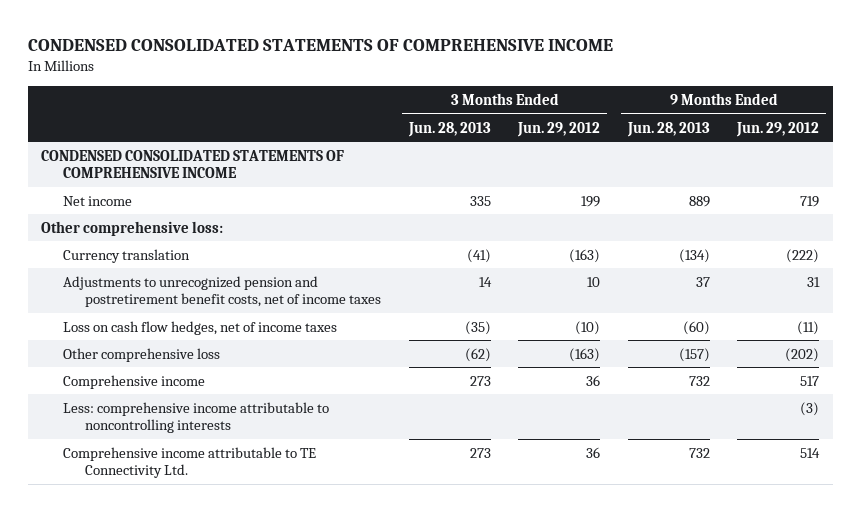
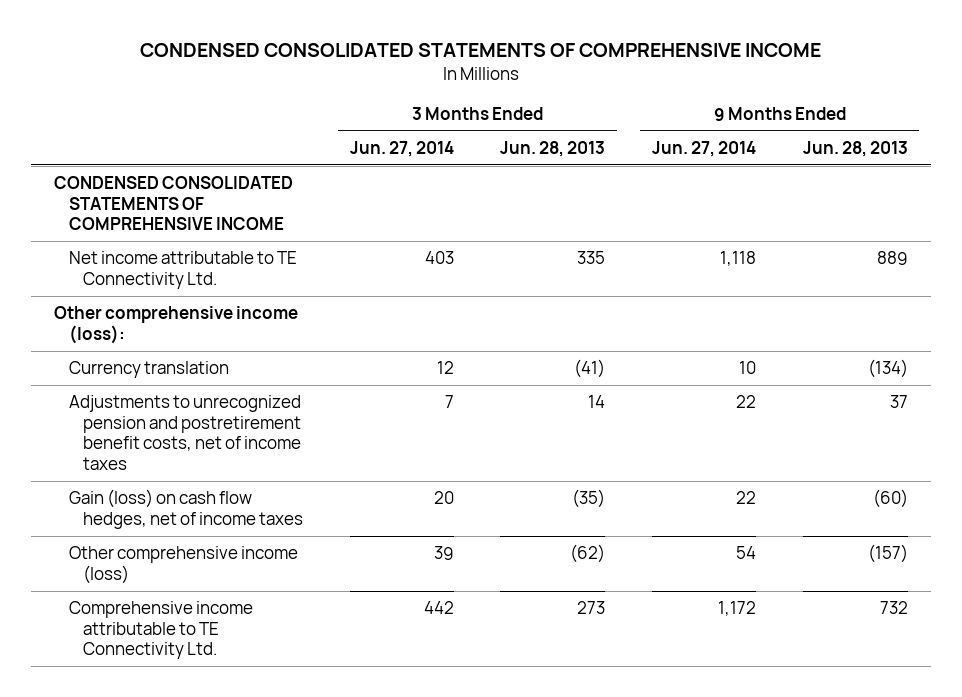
[517,121,601,137] Jun. 29, 2012 -> none
[736,121,820,137] Jun. 29, 2012 -> none
none -> [349,140,454,157] Jun. 27, 2014
none -> [652,140,757,157] Jun. 27, 2014
[63,195,133,206] Net income -> [68,251,297,289] Net income attributable to TE Connectivity Ltd.
[41,220,224,236] Other comprehensive loss: -> [54,306,299,344] Other comprehensive income (loss):
[63,374,206,389] Comprehensive income -> none
[63,401,330,434] Less: comprehensive income attributable to noncontrolling interests -> none
[63,320,338,335] Loss on cash flow hedges, net of income taxes -> [68,489,304,529] Gain (loss) on cash flow hedges, net of income taxes
[63,347,221,362] Other comprehensive loss -> [68,546,298,584] Other comprehensive income (loss)

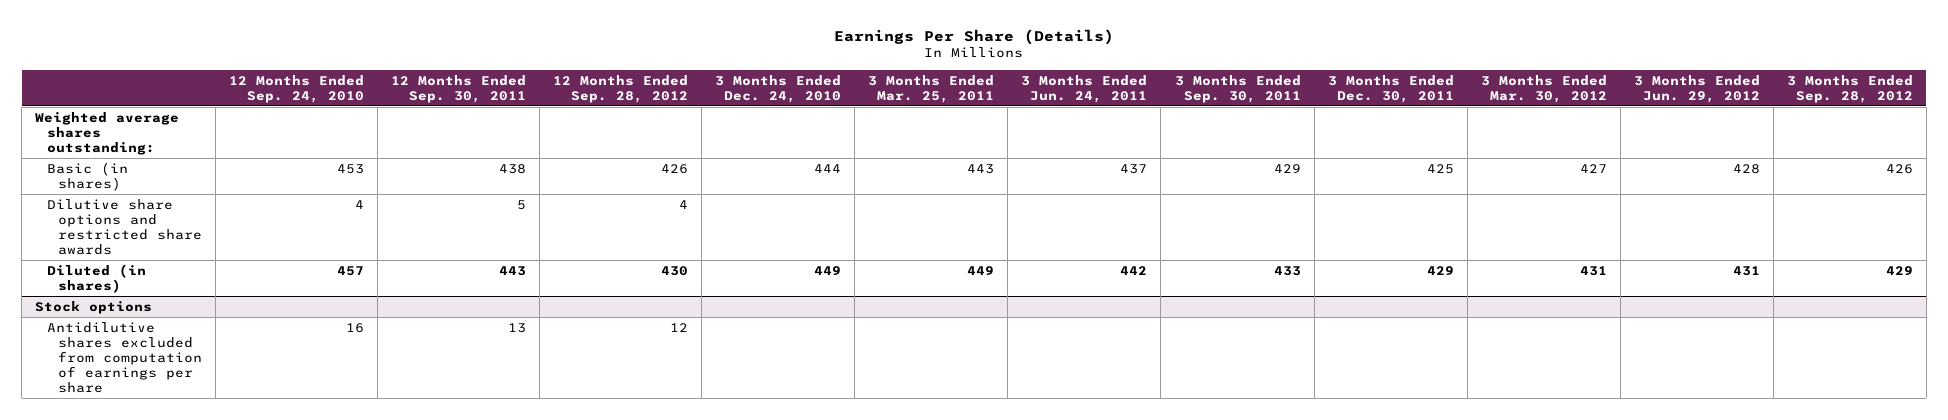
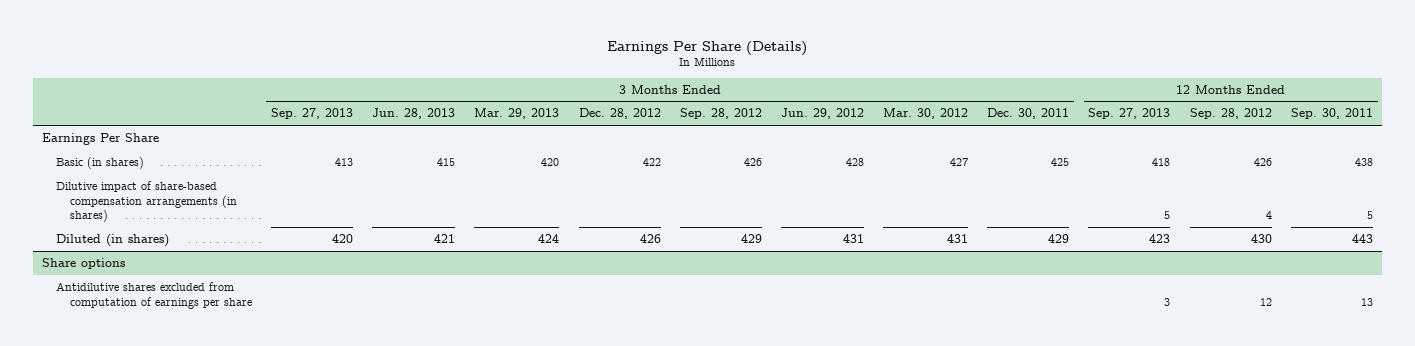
[228,74,364,103] 12 Months Ended Sep. 24, 2010 -> none
[715,74,842,103] 3 Months Ended Dec. 24, 2010 -> none
[868,74,995,103] 3 Months Ended Mar. 25, 2011 -> none
[1021,74,1148,103] 3 Months Ended Jun. 24, 2011 -> none
[1174,74,1301,103] 3 Months Ended Sep. 30, 2011 -> none
none -> [270,108,353,120] Sep. 27, 2013
none -> [372,108,456,120] Jun. 28, 2013
none -> [474,108,560,120] Mar. 29, 2013
none -> [578,108,661,120] Dec. 28, 2012
none -> [1088,108,1171,120] Sep. 27, 2013
[35,111,180,155] Weighted average shares outstanding: -> none
none -> [42,132,160,145] Earnings Per Share
[46,198,202,255] Dilutive share options and restricted share awards -> [56,180,237,223] Dilutive impact of share-based compensation arrangements (in shares)
[35,300,153,314] Stock options -> none
none -> [42,257,126,269] Share options

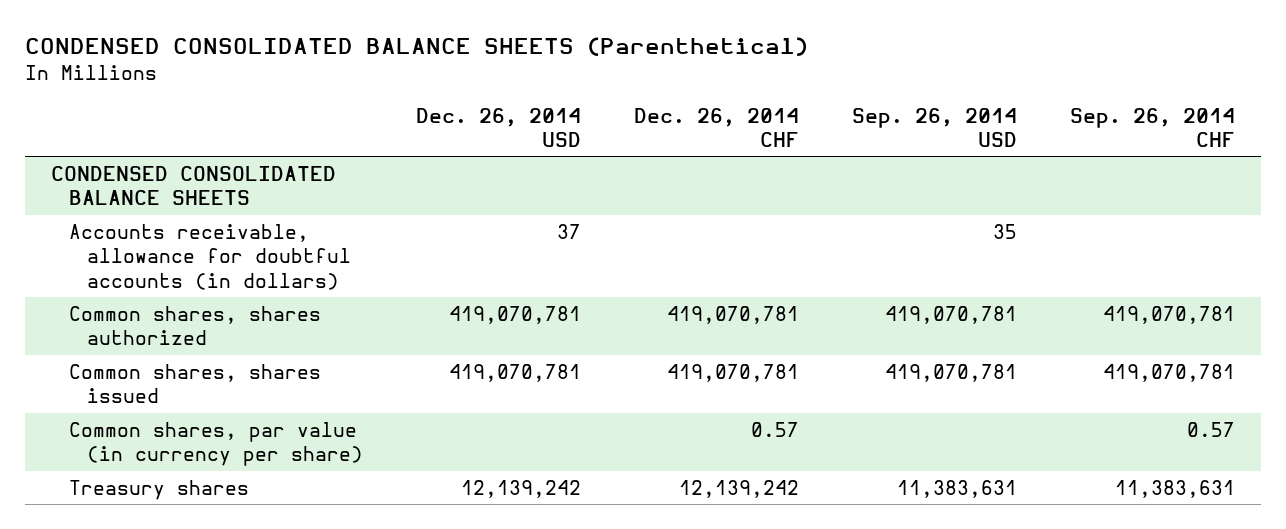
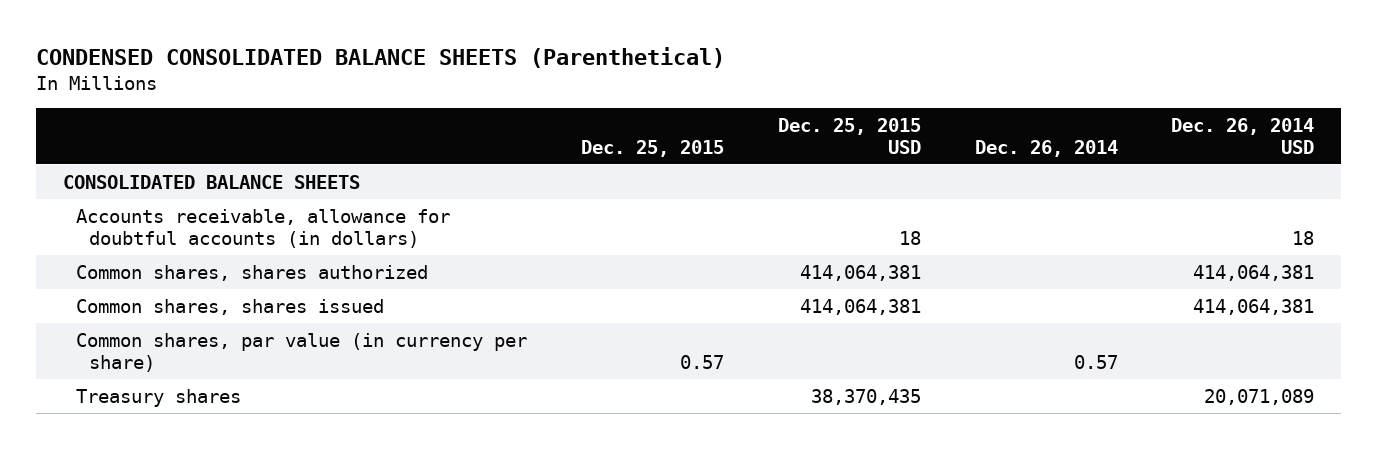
[633,107,799,147] Dec. 26, 2014 CHF -> none
[851,107,1017,147] Sep. 26, 2014 USD -> none
[1069,107,1235,147] Sep. 26, 2014 CHF -> none
none -> [580,139,724,157] Dec. 25, 2015
none -> [777,117,921,154] Dec. 25, 2015 USD
none -> [974,139,1118,157] Dec. 26, 2014
[51,165,337,206] CONDENSED CONSOLIDATED BALANCE SHEETS -> [62,174,360,189] CONSOLIDATED BALANCE SHEETS
[557,223,582,239] 37 -> [1292,230,1315,245] 18
[449,305,582,324] 419,070,781 -> [1193,264,1315,281] 414,064,381
[449,363,582,382] 419,070,781 -> [1193,298,1315,315] 414,064,381
[461,479,582,498] 12,139,242 -> [1204,388,1315,405] 20,071,089

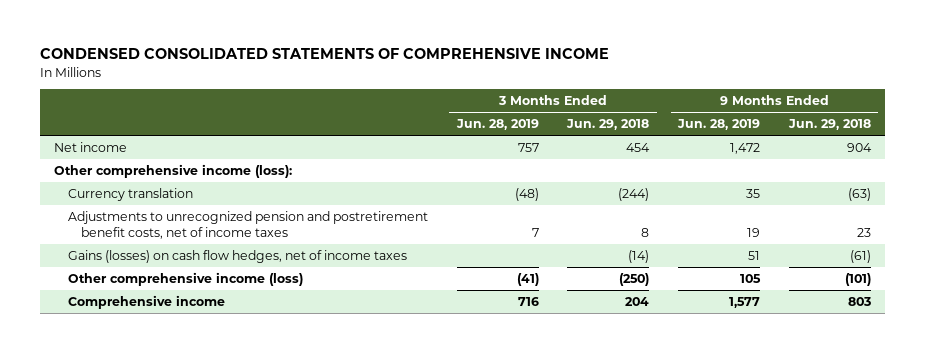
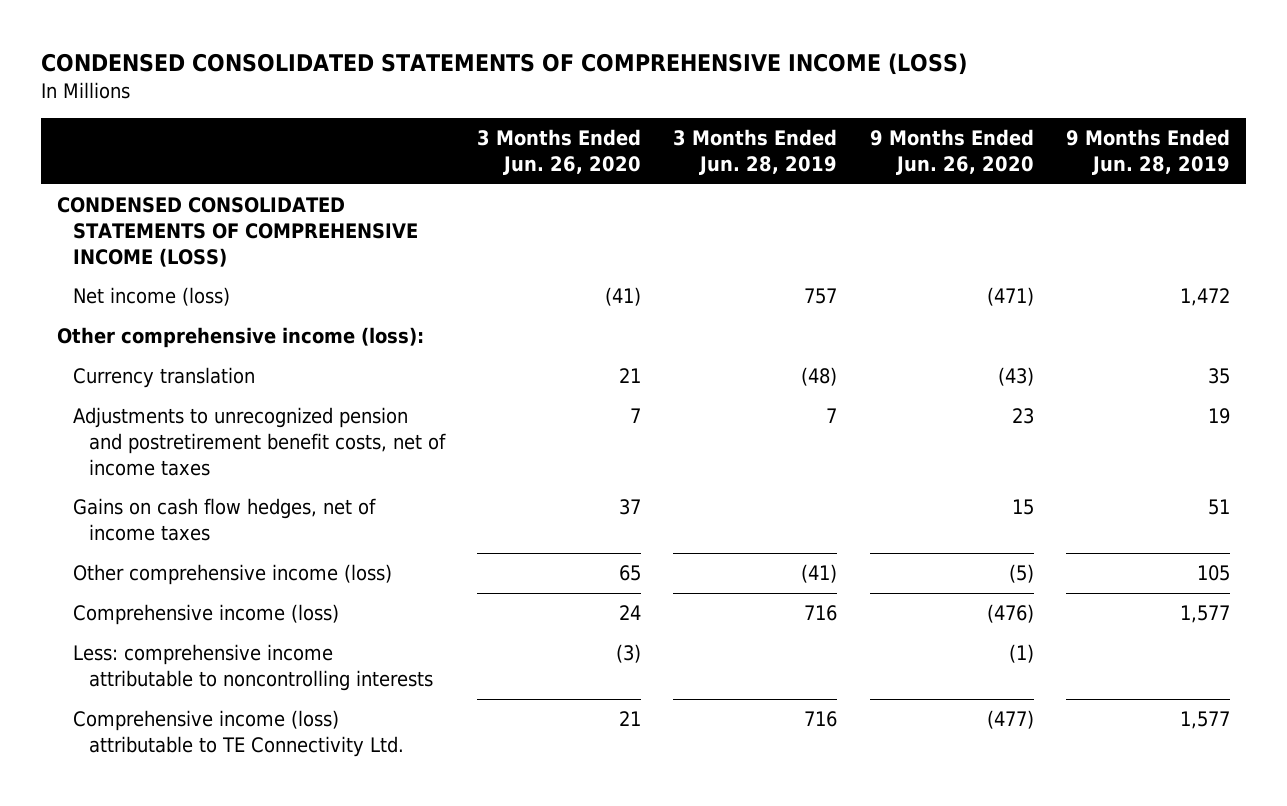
[39,48,609,60] CONDENSED CONSOLIDATED STATEMENTS OF COMPREHENSIVE INCOME -> [40,53,967,76] CONDENSED CONSOLIDATED STATEMENTS OF COMPREHENSIVE INCOME (LOSS)
[566,119,650,131] Jun. 29, 2018 -> none
[787,119,871,131] Jun. 29, 2018 -> none
none -> [476,129,641,175] 3 Months Ended Jun. 26, 2020
none -> [869,129,1034,175] 9 Months Ended Jun. 26, 2020
none -> [56,197,418,267] CONDENSED CONSOLIDATED STATEMENTS OF COMPREHENSIVE INCOME (LOSS)
[54,142,128,153] Net income -> [72,287,230,307] Net income (loss)
[67,250,407,264] Gains (losses) on cash flow hedges, net of income taxes -> [72,498,376,541] Gains on cash flow hedges, net of income taxes
none -> [72,604,339,626] Comprehensive income (loss)
none -> [72,644,433,691] Less: comprehensive income attributable to noncontrolling interests
[67,295,225,310] Comprehensive income -> [72,710,404,757] Comprehensive income (loss) attributable to TE Connectivity Ltd.

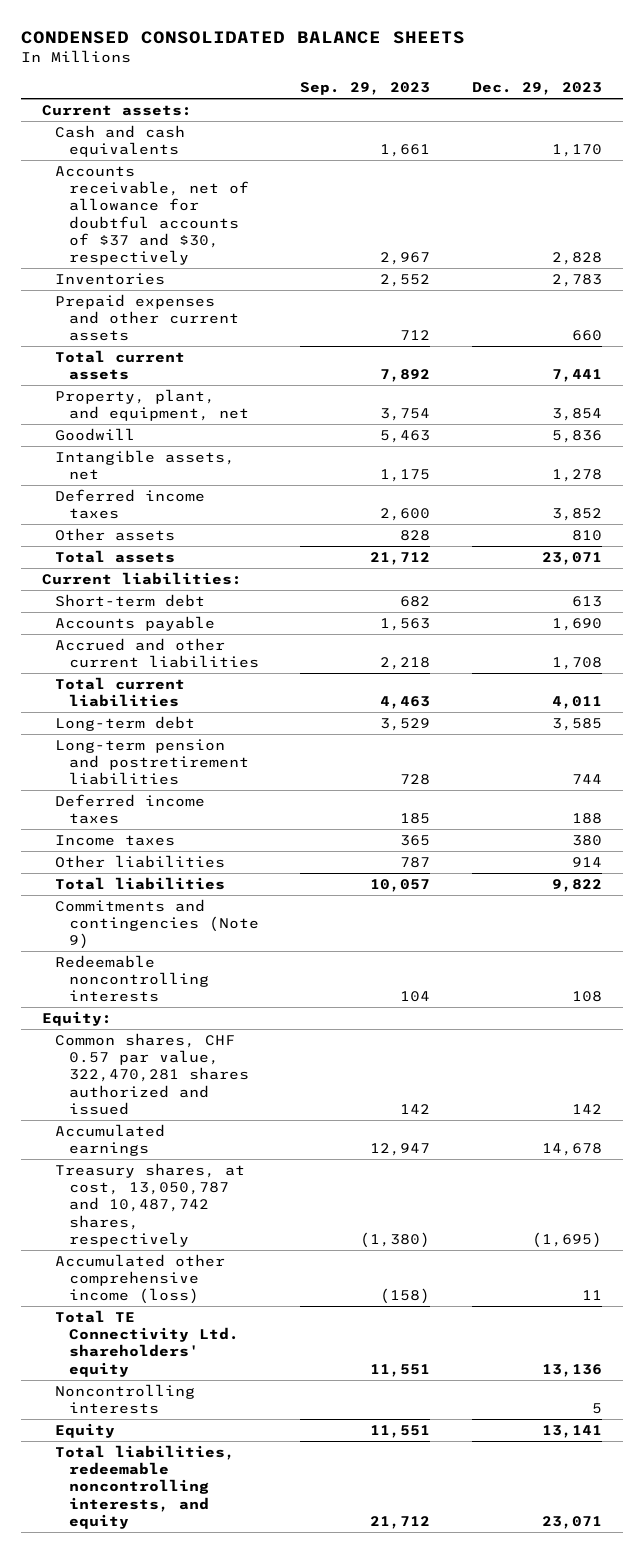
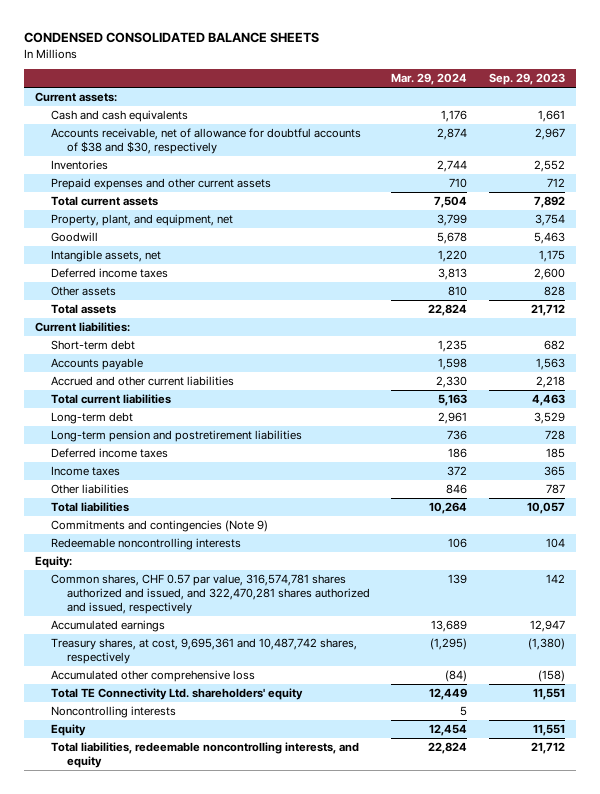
[471,82,602,96] Dec. 29, 2023 -> none
none -> [391,73,468,86] Mar. 29, 2024
[55,165,249,266] Accounts receivable, net of allowance for doubtful accounts of $37 and $30, respectively -> [50,127,361,154] Accounts receivable, net of allowance for doubtful accounts of $38 and $30, respectively
[55,1032,249,1116] Common shares, CHF 0.57 par value, 322,470,281 shares authorized and issued -> [50,573,370,614] Common shares, CHF 0.57 par value, 316,574,781 shares authorized and issued, and 322,470,281 shares authorized and issued, respectively
[55,1162,246,1248] Treasury shares, at cost, 13,050,787 and 10,487,742 shares, respectively -> [50,637,357,664] Treasury shares, at cost, 9,695,361 and 10,487,742 shares, respectively
[55,1253,226,1305] Accumulated other comprehensive income (loss) -> [50,669,255,682] Accumulated other comprehensive loss

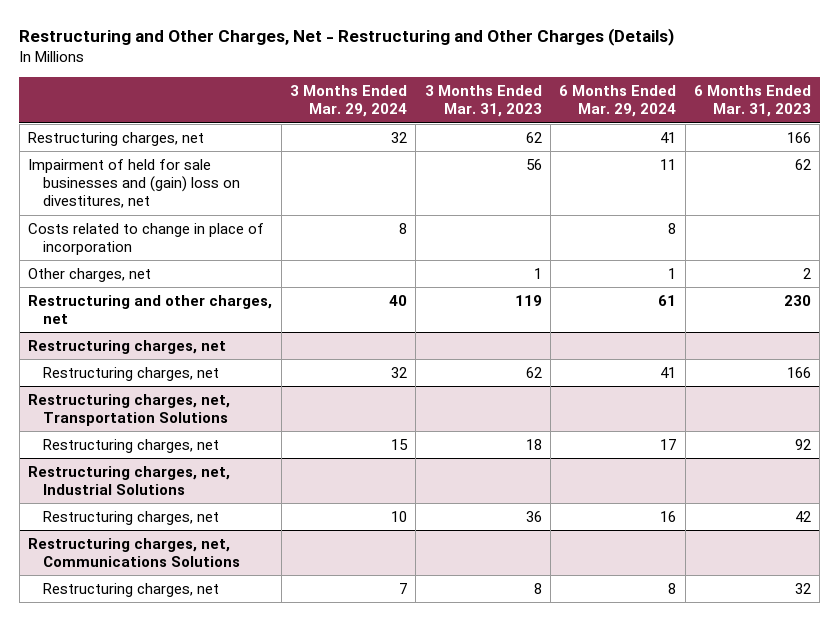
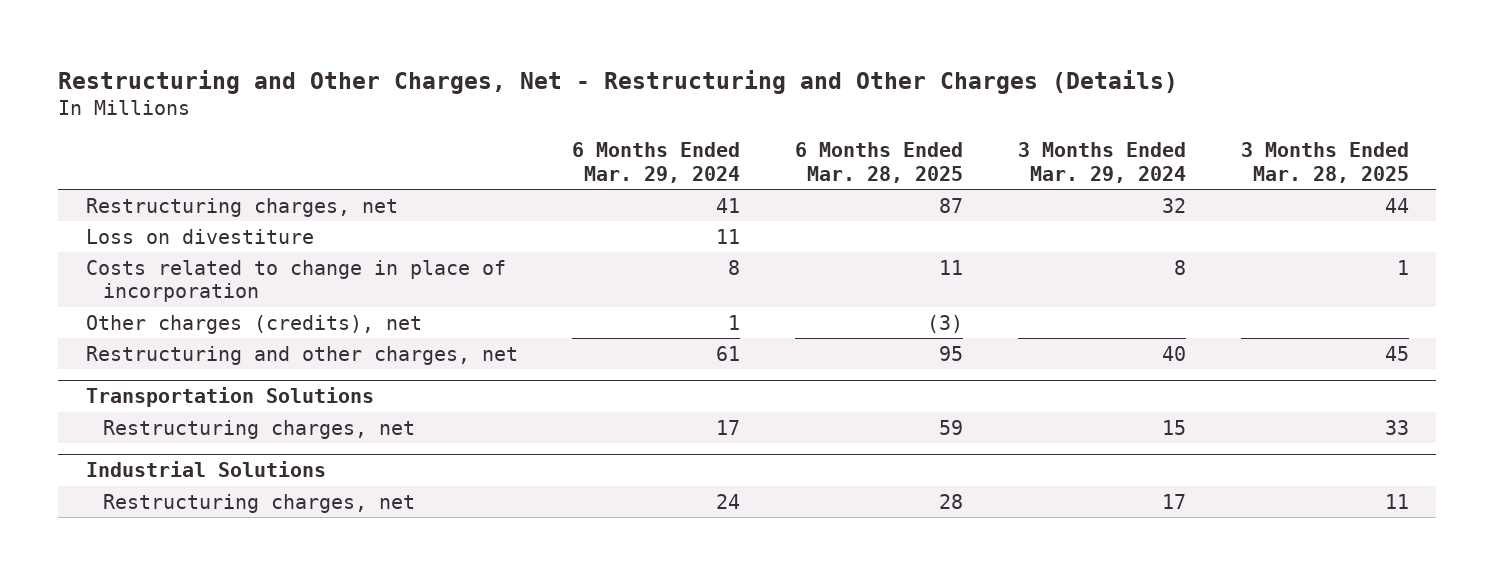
[424,85,542,118] 3 Months Ended Mar. 31, 2023 -> none
[693,85,811,118] 6 Months Ended Mar. 31, 2023 -> none
none -> [795,142,964,183] 6 Months Ended Mar. 28, 2025
none -> [1240,142,1409,183] 3 Months Ended Mar. 28, 2025
[28,158,240,209] Impairment of held for sale businesses and (gain) loss on divestitures, net -> [85,228,314,244] Loss on divestiture
[28,267,152,282] Other charges, net -> [85,314,422,334] Other charges (credits), net
[28,339,227,354] Restructuring charges, net -> none
[42,366,219,381] Restructuring charges, net -> none
[28,393,231,427] Restructuring charges, net, Transportation Solutions -> none
none -> [85,387,374,408] Transportation Solutions
[28,465,231,496] Restructuring charges, net, Industrial Solutions -> none
[28,537,240,568] Restructuring charges, net, Communications Solutions -> none
[42,582,219,597] Restructuring charges, net -> none
none -> [85,461,326,478] Industrial Solutions
[390,510,407,522] 10 -> [1161,493,1186,509] 17
[660,510,677,522] 16 -> [716,493,741,509] 24

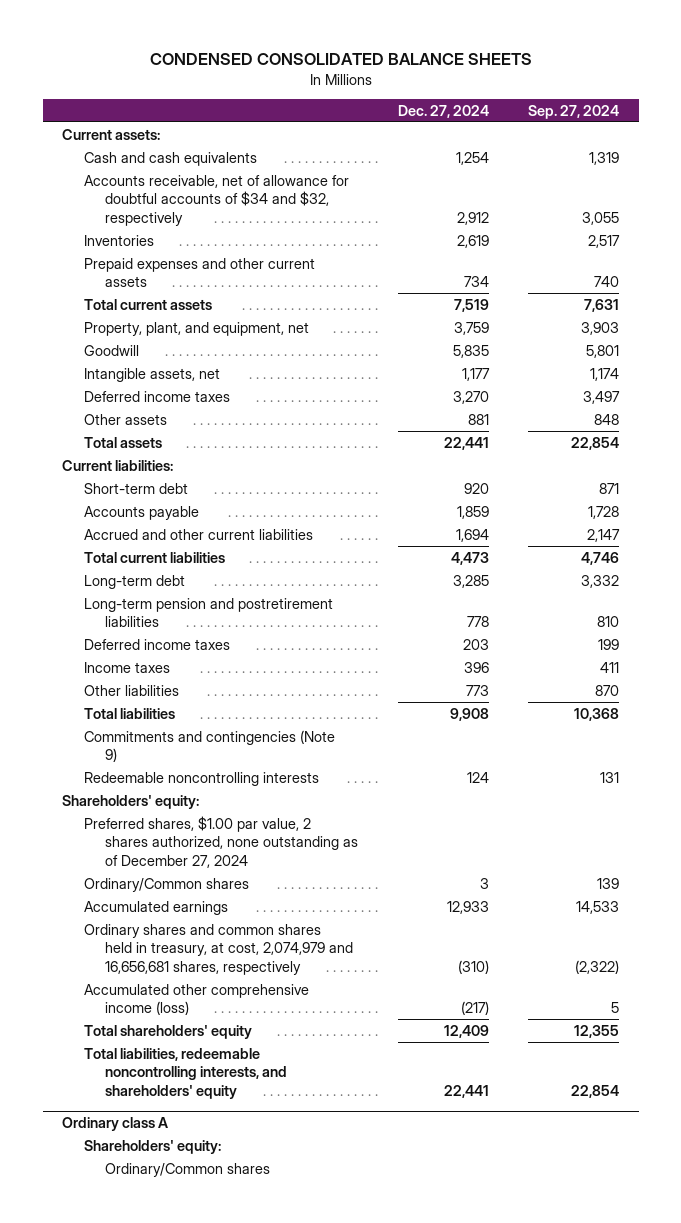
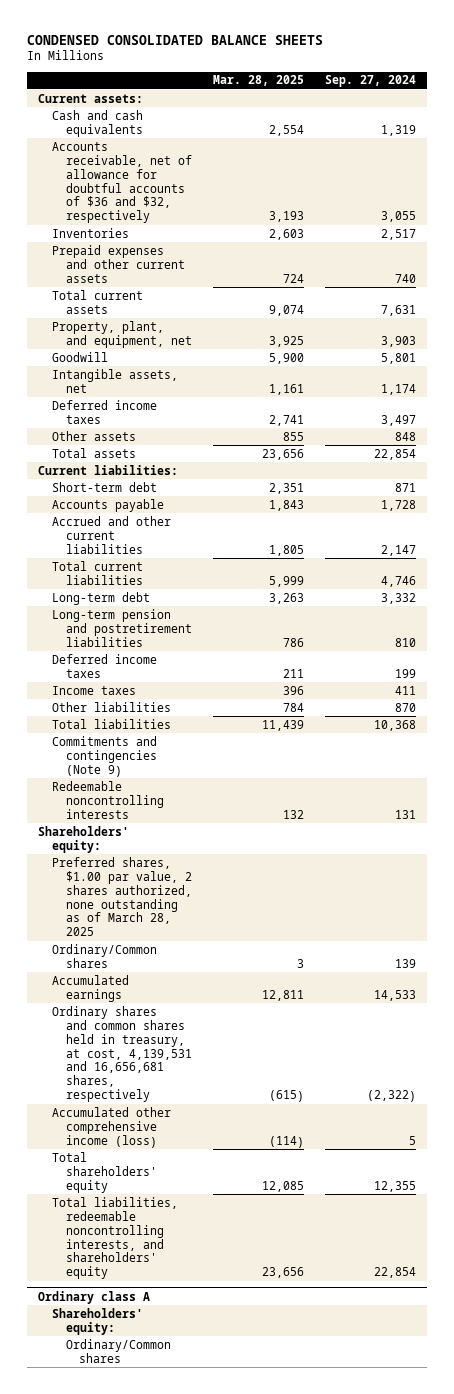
[397,104,489,118] Dec. 27, 2024 -> none
none -> [212,75,304,87] Mar. 28, 2025
[83,174,349,226] Accounts receivable, net of allowance for doubtful accounts of $34 and $32, respectively -> [51,141,192,224] Accounts receivable, net of allowance for doubtful accounts of $36 and $32, respectively
[83,815,359,868] Preferred shares, $1.00 par value, 2 shares authorized, none outstanding as of December 27, 2024 -> [51,856,192,937] Preferred shares, $1.00 par value, 2 shares authorized, none outstanding as of March 28, 2025
[83,923,354,975] Ordinary shares and common shares held in treasury, at cost, 2,074,979 and 16,656,681 shares, respectively -> [51,1005,192,1103] Ordinary shares and common shares held in treasury, at cost, 4,139,531 and 16,656,681 shares, respectively

